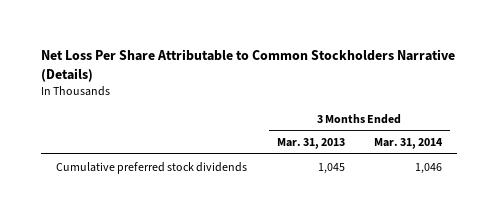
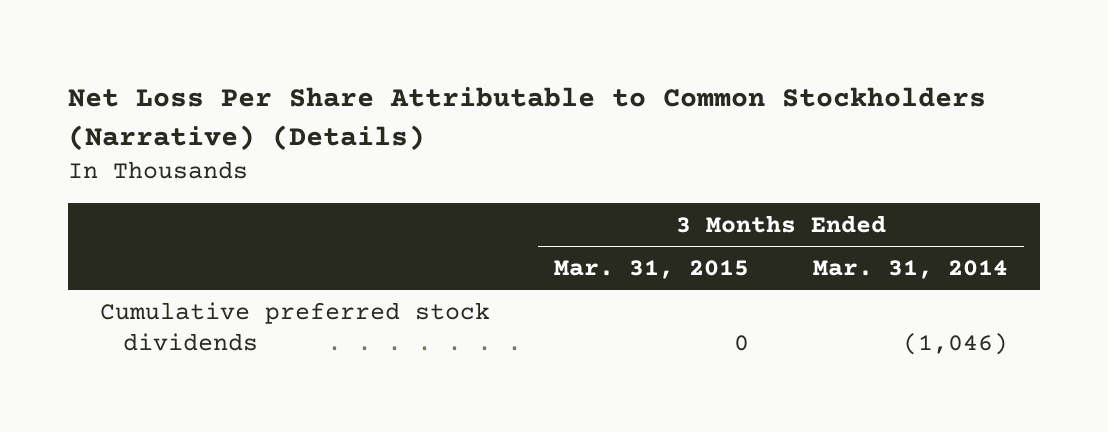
[41,48,456,82] Net Loss Per Share Attributable to Common Stockholders Narrative (Details) -> [67,87,986,151] Net Loss Per Share Attributable to Common Stockholders (Narrative) (Details)
[276,138,345,150] Mar. 31, 2013 -> none
none -> [553,259,749,279] Mar. 31, 2015
[415,162,443,174] 1,046 -> [903,332,1009,355] (1,046)

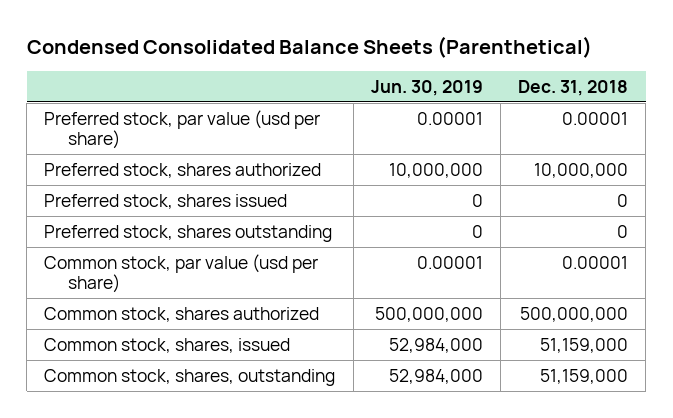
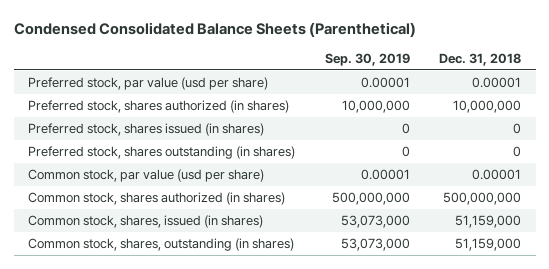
[370,79,483,96] Jun. 30, 2019 -> none
none -> [324,52,410,66] Sep. 30, 2019
[44,162,322,178] Preferred stock, shares authorized -> [28,100,290,114] Preferred stock, shares authorized (in shares)
[44,193,288,209] Preferred stock, shares issued -> [28,123,265,137] Preferred stock, shares issued (in shares)
[44,224,333,242] Preferred stock, shares outstanding -> [28,146,296,160] Preferred stock, shares outstanding (in shares)
[44,306,320,322] Common stock, shares authorized -> [28,192,286,206] Common stock, shares authorized (in shares)
[44,337,291,353] Common stock, shares, issued -> [28,215,264,229] Common stock, shares, issued (in shares)
[44,368,336,386] Common stock, shares, outstanding -> [28,238,295,252] Common stock, shares, outstanding (in shares)

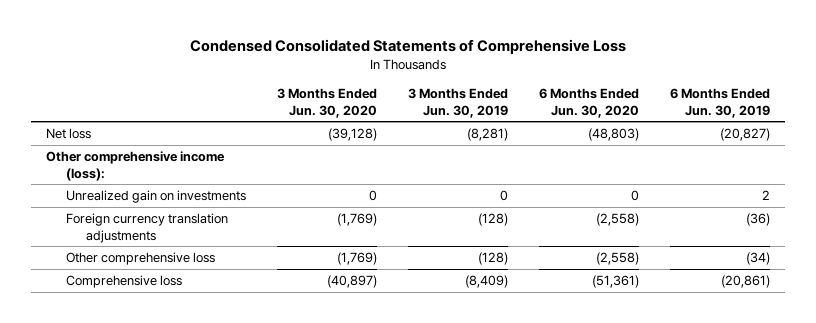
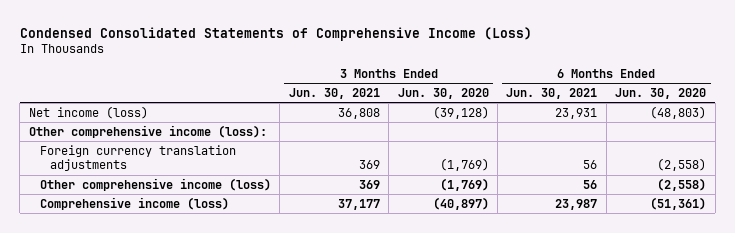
[189,39,626,55] Condensed Consolidated Statements of Comprehensive Loss -> [19,26,532,41] Condensed Consolidated Statements of Comprehensive Income (Loss)
[407,87,508,118] 3 Months Ended Jun. 30, 2019 -> none
[669,87,770,118] 6 Months Ended Jun. 30, 2019 -> none
none -> [288,87,380,99] Jun. 30, 2021
none -> [506,87,598,99] Jun. 30, 2021
[46,127,92,139] Net loss -> [28,105,148,119] Net income (loss)
[66,189,247,203] Unrealized gain on investments -> none
[66,251,216,265] Other comprehensive loss -> [39,177,271,191] Other comprehensive income (loss)
[66,274,183,288] Comprehensive loss -> [39,196,229,210] Comprehensive income (loss)

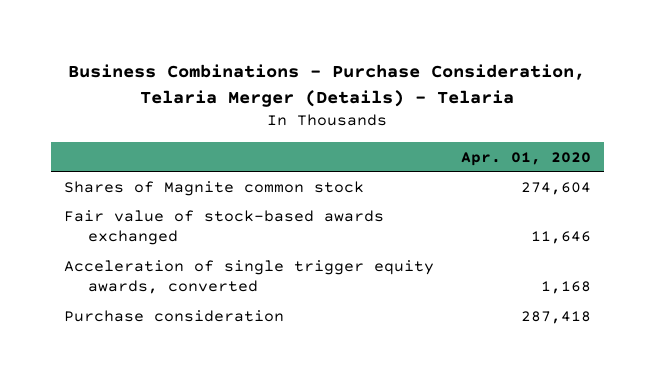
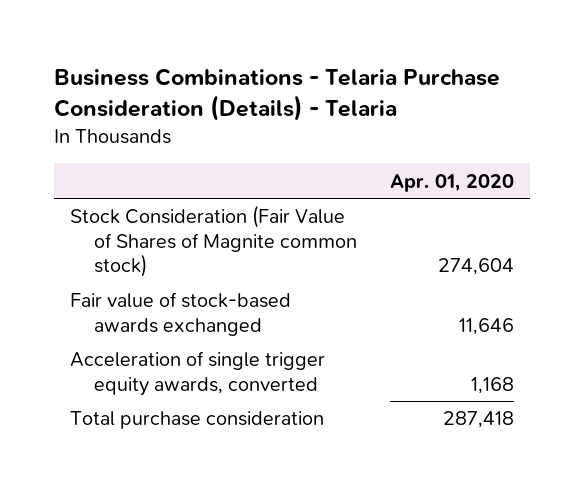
[68,63,586,107] Business Combinations - Purchase Consideration, Telaria Merger (Details) - Telaria -> [54,68,501,122] Business Combinations - Telaria Purchase Consideration (Details) - Telaria
[64,180,365,196] Shares of Magnite common stock -> [70,205,358,278] Stock Consideration (Fair Value of Shares of Magnite common stock)
[64,309,285,322] Purchase consideration -> [70,411,325,430] Total purchase consideration

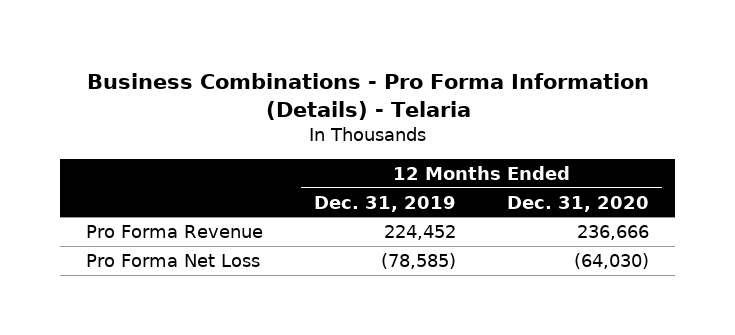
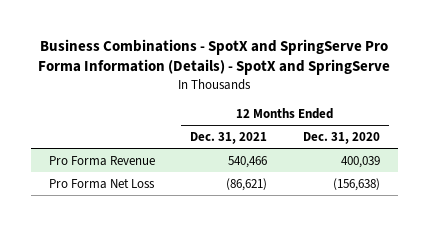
[86,72,649,120] Business Combinations - Pro Forma Information (Details) - Telaria -> [38,38,391,76] Business Combinations - SpotX and SpringServe Pro Forma Information (Details) - SpotX and SpringServe
[314,195,457,212] Dec. 31, 2019 -> none
none -> [190,132,268,145] Dec. 31, 2021
[577,224,650,240] 236,666 -> [341,155,381,168] 400,039
[574,252,650,269] (64,030) -> [333,177,381,191] (156,638)

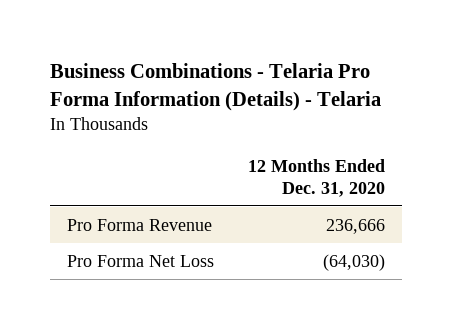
[38,38,391,76] Business Combinations - SpotX and SpringServe Pro Forma Information (Details) - SpotX and SpringServe -> [50,63,382,111] Business Combinations - Telaria Pro Forma Information (Details) - Telaria
[190,132,268,145] Dec. 31, 2021 -> none
[341,155,381,168] 400,039 -> [326,218,386,234] 236,666
[333,177,381,191] (156,638) -> [323,253,386,271] (64,030)

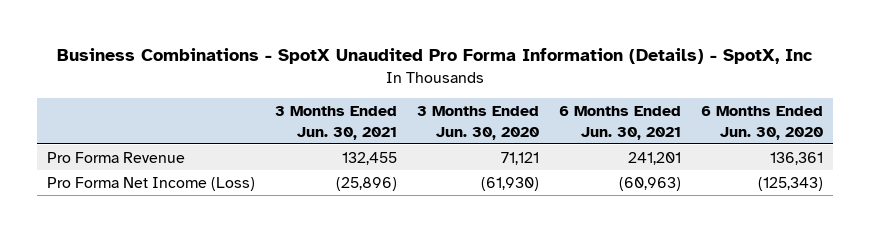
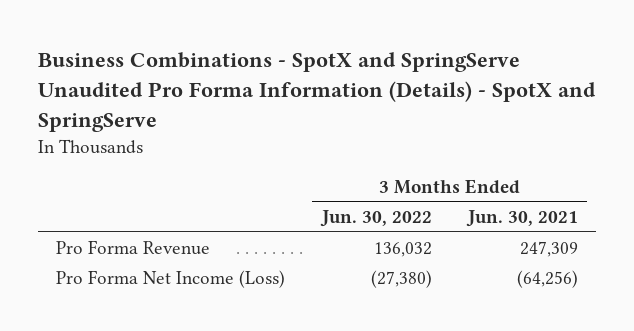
[57,48,814,65] Business Combinations - SpotX Unaudited Pro Forma Information (Details) - SpotX, Inc -> [37,52,596,132] Business Combinations - SpotX and SpringServe Unaudited Pro Forma Information (Details) - SpotX and SpringServe
[417,106,540,140] 3 Months Ended Jun. 30, 2020 -> none
[559,106,682,140] 6 Months Ended Jun. 30, 2021 -> none
[701,106,824,140] 6 Months Ended Jun. 30, 2020 -> none
none -> [319,210,432,228] Jun. 30, 2022
[342,152,398,166] 132,455 -> [520,241,579,258] 247,309
[336,177,398,192] (25,896) -> [517,270,579,289] (64,256)

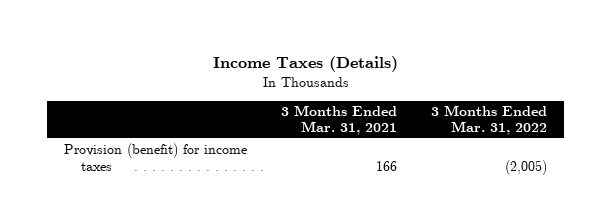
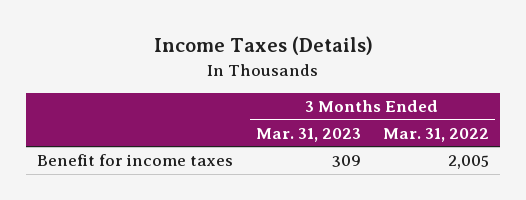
[281,104,398,136] 3 Months Ended Mar. 31, 2021 -> none
none -> [255,127,361,142] Mar. 31, 2023
[64,143,248,171] Provision (benefit) for income taxes -> [37,154,234,167] Benefit for income taxes
[504,159,547,175] (2,005) -> [448,155,490,170] 2,005

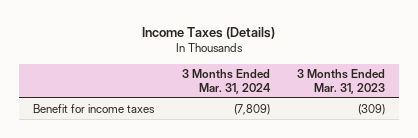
[383,127,490,142] Mar. 31, 2022 -> none
none -> [181,68,271,94] 3 Months Ended Mar. 31, 2024
[331,155,361,168] 309 -> [358,103,386,115] (309)

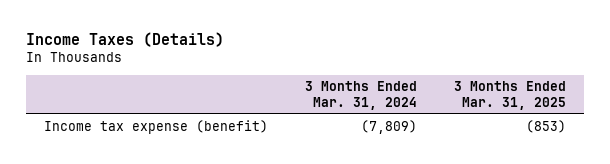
[297,68,386,94] 3 Months Ended Mar. 31, 2023 -> none
none -> [453,81,566,110] 3 Months Ended Mar. 31, 2025
[33,103,156,113] Benefit for income taxes -> [44,120,269,135] Income tax expense (benefit)

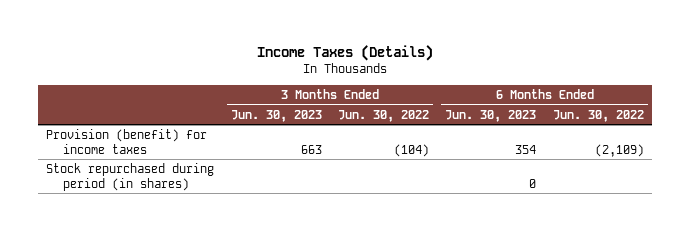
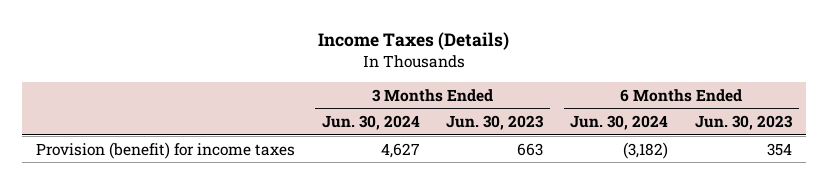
[338,109,430,122] Jun. 30, 2022 -> none
[552,109,644,122] Jun. 30, 2022 -> none
none -> [321,115,420,131] Jun. 30, 2024
none -> [570,115,669,131] Jun. 30, 2024
[46,162,215,192] Stock repurchased during period (in shares) -> none

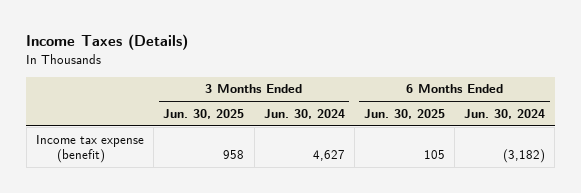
[446,115,545,131] Jun. 30, 2023 -> none
[695,115,794,131] Jun. 30, 2023 -> none
none -> [163,108,245,119] Jun. 30, 2025
none -> [363,108,445,119] Jun. 30, 2025
[35,141,295,159] Provision (benefit) for income taxes -> [36,134,145,164] Income tax expense (benefit)

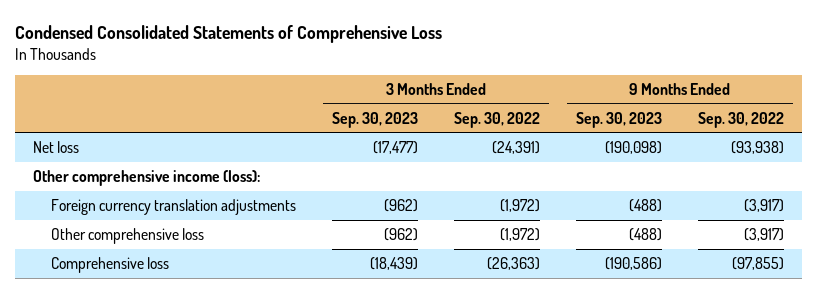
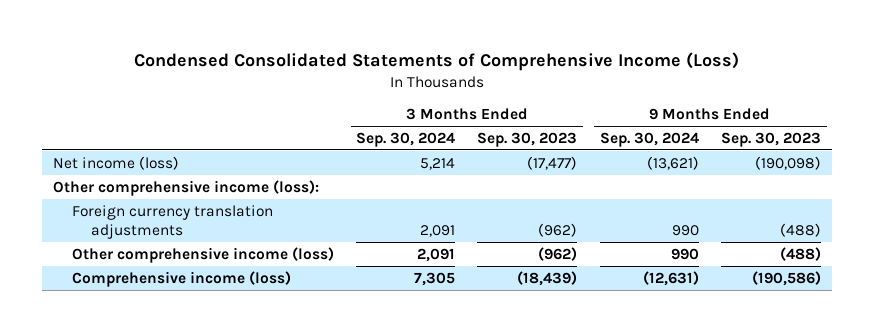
[15,25,443,44] Condensed Consolidated Statements of Comprehensive Loss -> [134,51,740,71] Condensed Consolidated Statements of Comprehensive Income (Loss)
[453,111,540,128] Sep. 30, 2022 -> none
[697,111,784,128] Sep. 30, 2022 -> none
none -> [356,131,456,147] Sep. 30, 2024
none -> [599,131,699,147] Sep. 30, 2024
[33,140,80,153] Net loss -> [52,155,179,170] Net income (loss)
[51,227,205,244] Other comprehensive loss -> [71,246,334,263] Other comprehensive income (loss)
[51,256,170,273] Comprehensive loss -> [71,270,291,287] Comprehensive income (loss)

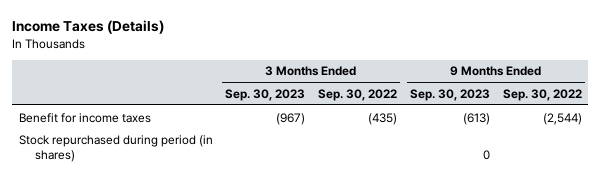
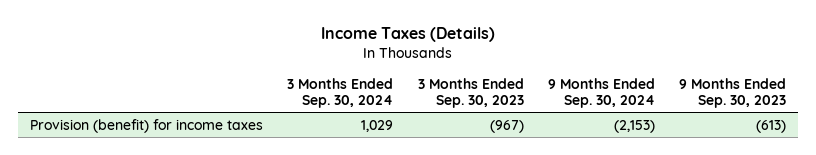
[318,88,398,101] Sep. 30, 2022 -> none
[502,88,582,101] Sep. 30, 2022 -> none
none -> [287,77,394,109] 3 Months Ended Sep. 30, 2024
none -> [547,77,655,109] 9 Months Ended Sep. 30, 2024
[18,134,213,162] Stock repurchased during period (in shares) -> none
[18,112,151,123] Benefit for income taxes -> [30,118,264,133] Provision (benefit) for income taxes

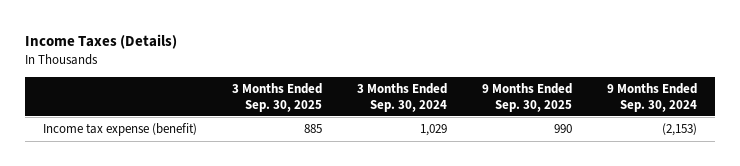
[417,77,524,109] 3 Months Ended Sep. 30, 2023 -> none
[678,77,786,109] 9 Months Ended Sep. 30, 2023 -> none
none -> [231,82,322,112] 3 Months Ended Sep. 30, 2025
none -> [482,82,573,112] 9 Months Ended Sep. 30, 2025
[30,118,264,133] Provision (benefit) for income taxes -> [42,123,197,137] Income tax expense (benefit)

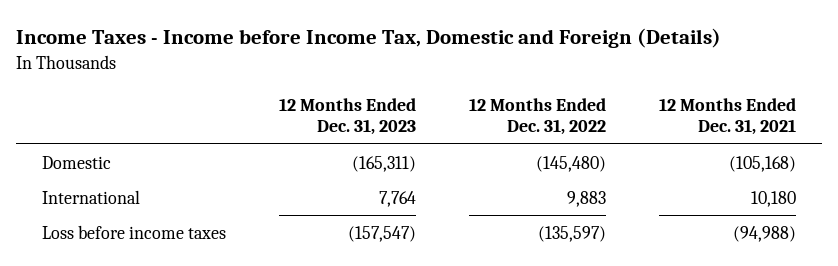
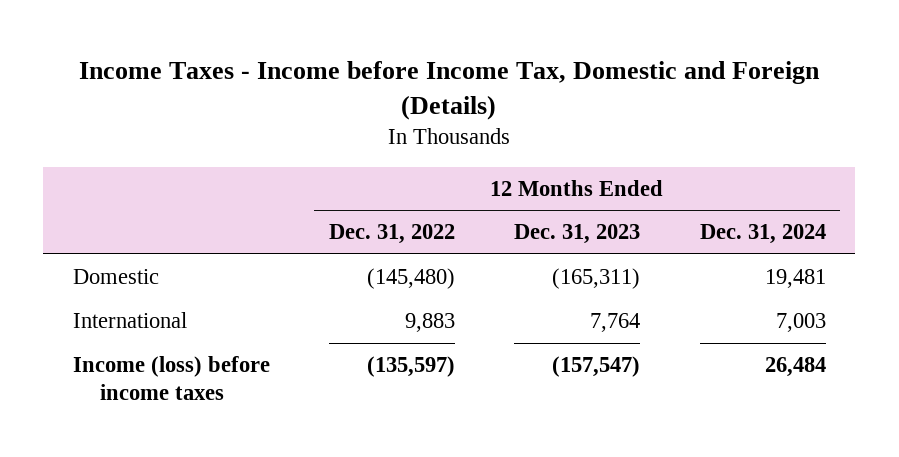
[658,97,796,136] 12 Months Ended Dec. 31, 2021 -> none
none -> [699,224,826,245] Dec. 31, 2024
[42,224,227,239] Loss before income taxes -> [72,356,270,400] Income (loss) before income taxes

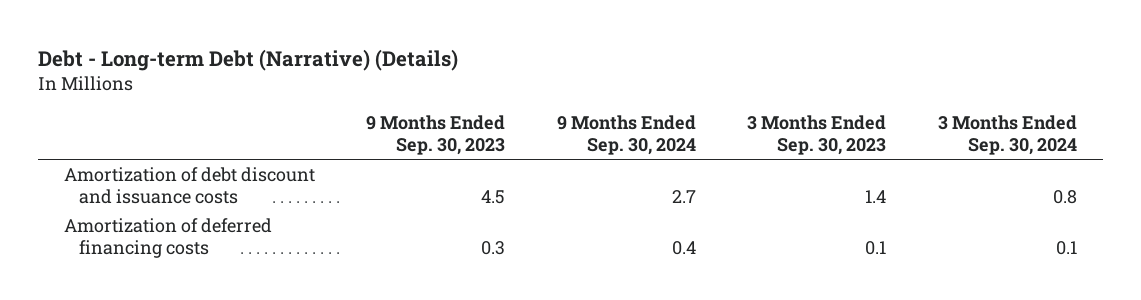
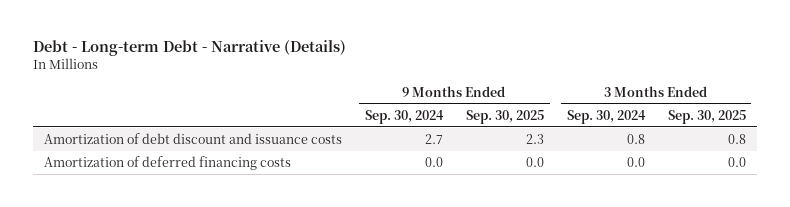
[37,48,458,71] Debt - Long-term Debt (Narrative) (Details) -> [32,39,346,56] Debt - Long-term Debt - Narrative (Details)
[366,115,506,156] 9 Months Ended Sep. 30, 2023 -> none
[747,115,887,156] 3 Months Ended Sep. 30, 2023 -> none
none -> [465,109,544,124] Sep. 30, 2025
none -> [667,109,746,124] Sep. 30, 2025
[671,240,696,255] 0.4 -> [424,156,443,167] 0.0
[1055,240,1077,255] 0.1 -> [626,156,645,167] 0.0

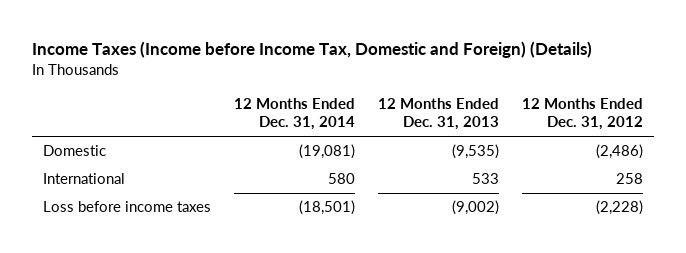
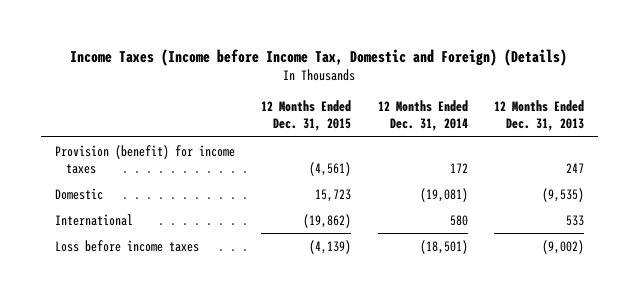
[521,98,643,131] 12 Months Ended Dec. 31, 2012 -> none
none -> [261,100,352,132] 12 Months Ended Dec. 31, 2015
none -> [54,144,235,174] Provision (benefit) for income taxes

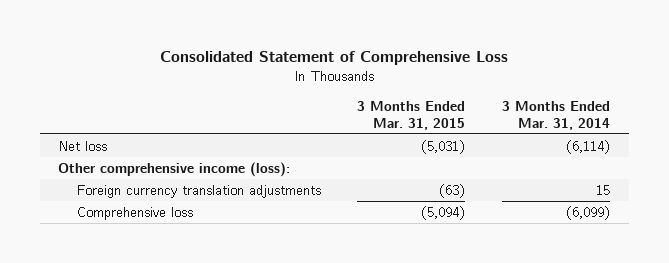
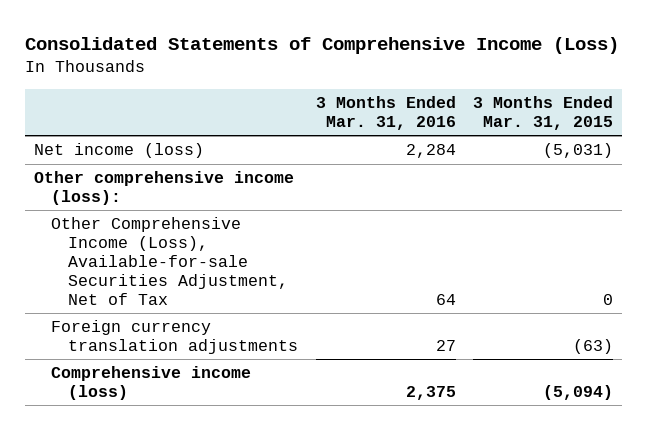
[160,50,509,65] Consolidated Statement of Comprehensive Loss -> [24,37,619,55] Consolidated Statements of Comprehensive Income (Loss)
[502,100,611,130] 3 Months Ended Mar. 31, 2014 -> none
none -> [315,95,456,130] 3 Months Ended Mar. 31, 2016
[58,140,108,151] Net loss -> [33,143,204,159] Net income (loss)
none -> [50,217,288,305] Other Comprehensive Income (Loss), Available-for-sale Securities Adjustment, Net of Tax
[76,206,193,220] Comprehensive loss -> [50,366,251,401] Comprehensive income (loss)

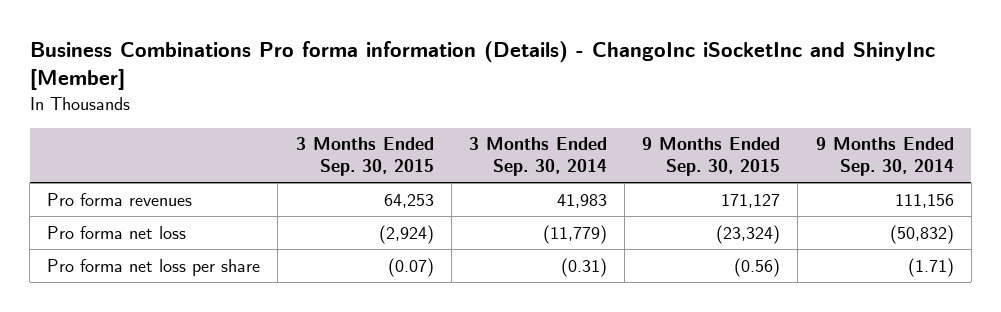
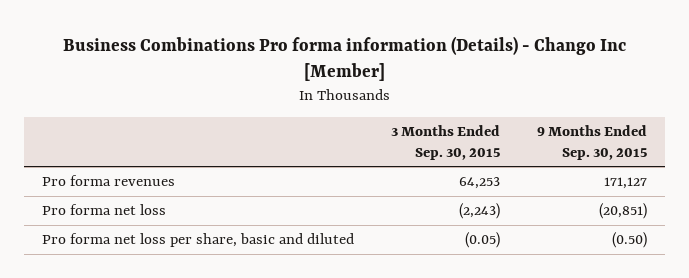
[29,41,935,91] Business Combinations Pro forma information (Details) - ChangoInc iSocketInc and ShinyInc [Member] -> [62,35,626,81] Business Combinations Pro forma information (Details) - Chango Inc [Member]
[468,137,607,176] 3 Months Ended Sep. 30, 2014 -> none
[815,137,954,176] 9 Months Ended Sep. 30, 2014 -> none
[378,224,434,244] (2,924) -> [459,203,501,220] (2,243)
[716,224,781,244] (23,324) -> [598,203,647,220] (20,851)
[47,258,261,276] Pro forma net loss per share -> [42,233,355,248] Pro forma net loss per share, basic and diluted
[387,257,434,277] (0.07) -> [465,232,501,249] (0.05)
[734,257,781,277] (0.56) -> [611,232,647,249] (0.50)

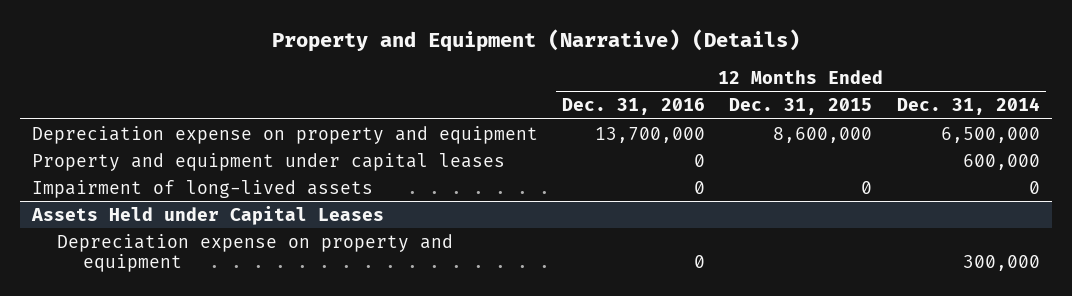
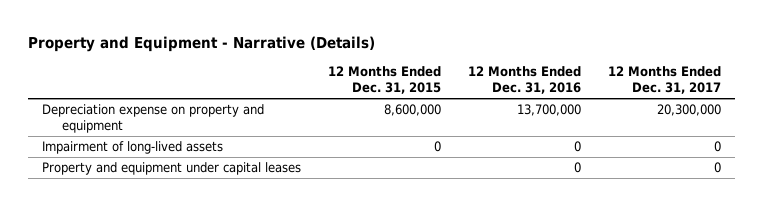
[271,29,800,53] Property and Equipment (Narrative) (Details) -> [28,36,376,53] Property and Equipment - Narrative (Details)
[896,97,1040,116] Dec. 31, 2014 -> none
none -> [608,66,722,95] 12 Months Ended Dec. 31, 2017
[30,205,384,225] Assets Held under Capital Leases -> none
[57,233,454,273] Depreciation expense on property and equipment -> none
[31,152,505,171] Property and equipment under capital leases -> [41,161,301,175] Property and equipment under capital leases

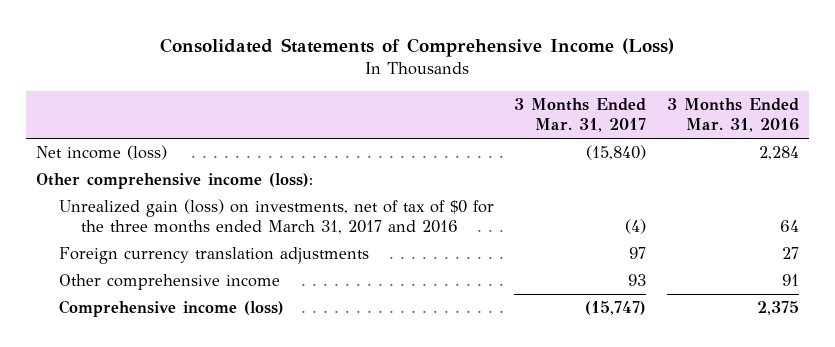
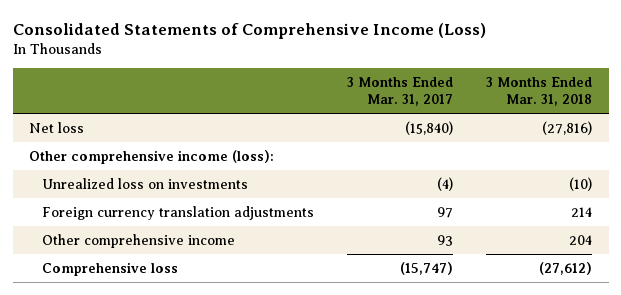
[666,98,799,133] 3 Months Ended Mar. 31, 2016 -> none
none -> [486,77,593,107] 3 Months Ended Mar. 31, 2018
[36,145,168,161] Net income (loss) -> [29,121,85,133] Net loss
[58,199,494,235] Unrealized gain (loss) on investments, net of tax of $0 for the three months ended March 31, 2017 and 2016 -> [42,177,249,189] Unrealized loss on investments
[58,300,284,318] Comprehensive income (loss) -> [42,261,179,276] Comprehensive loss

